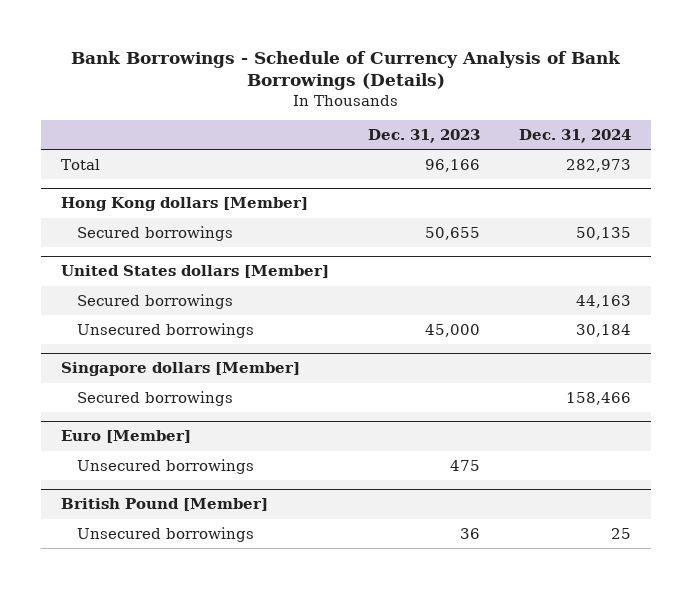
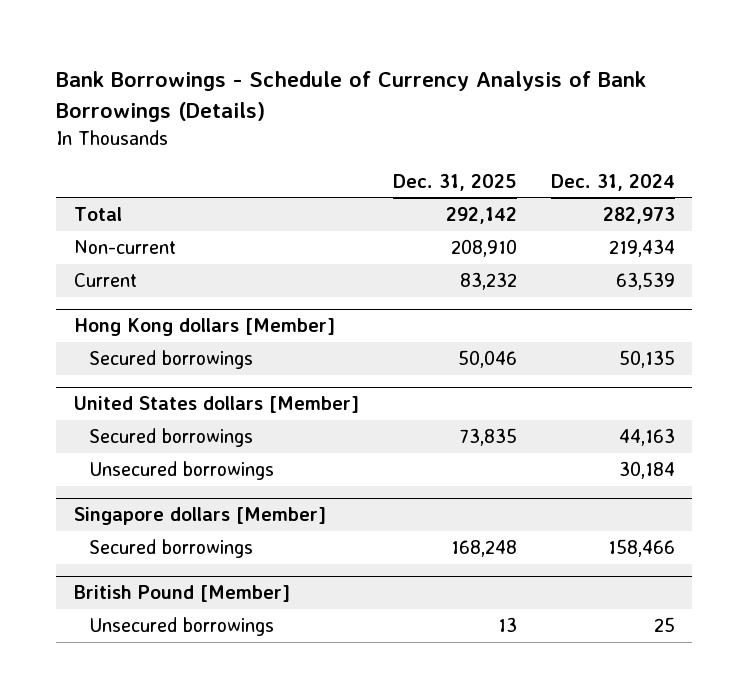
[368,129,481,144] Dec. 31, 2023 -> none
none -> [392,173,517,191] Dec. 31, 2025
none -> [73,240,176,255] Non-current
none -> [73,273,137,288] Current
[60,430,191,444] Euro [Member] -> none
[77,458,255,474] Unsecured borrowings -> none

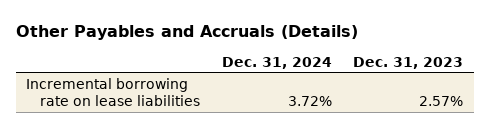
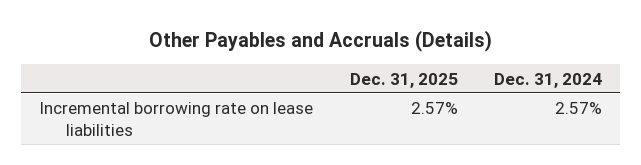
[353,56,464,69] Dec. 31, 2023 -> none
none -> [349,72,458,88] Dec. 31, 2025
[287,96,332,107] 3.72% -> [555,102,603,115] 2.57%

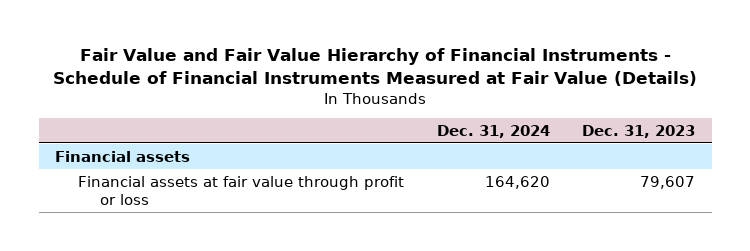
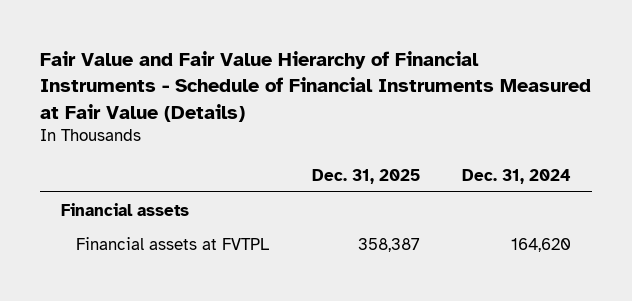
[582,124,696,138] Dec. 31, 2023 -> none
none -> [311,168,420,184] Dec. 31, 2025
[77,175,404,205] Financial assets at fair value through profit or loss -> [76,236,270,250] Financial assets at FVTPL

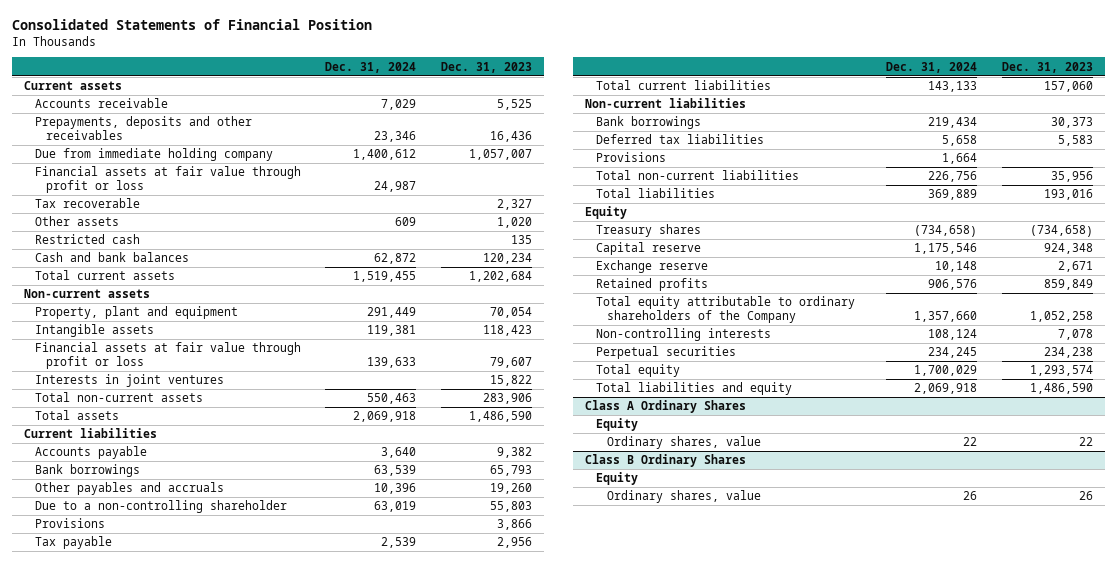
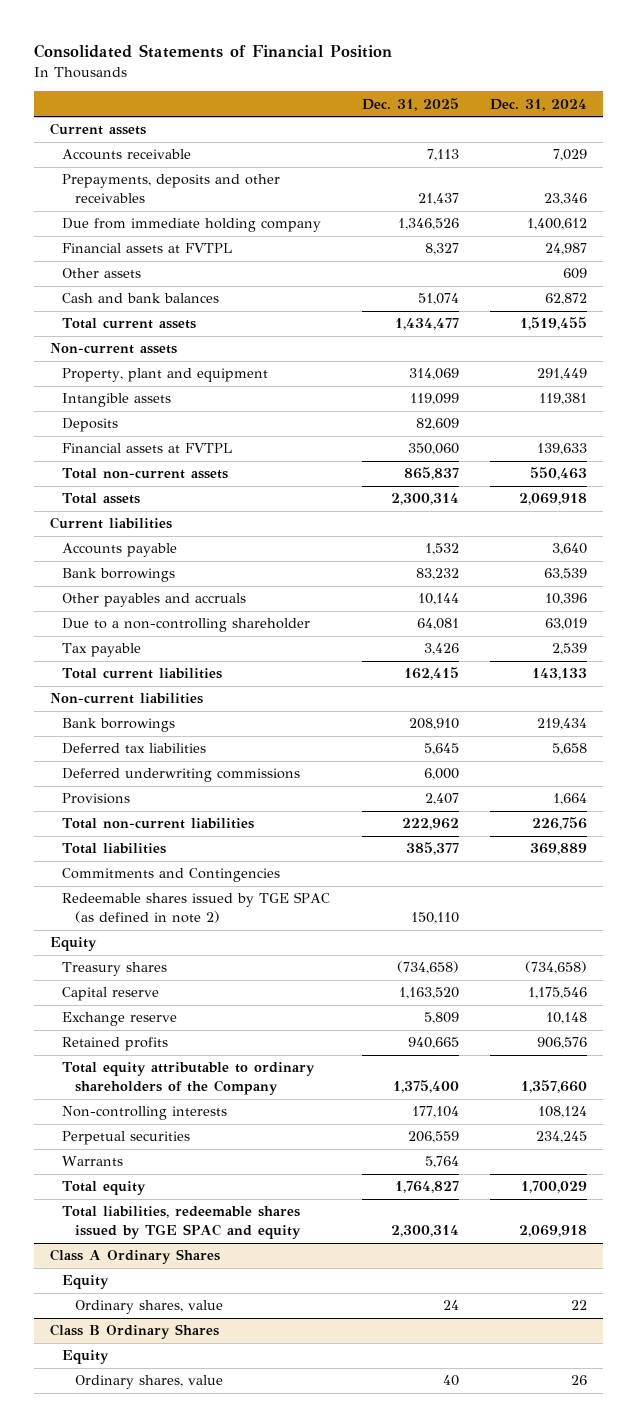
[440,61,532,73] Dec. 31, 2023 -> none
none -> [361,97,459,111] Dec. 31, 2025
[34,198,140,209] Tax recoverable -> none
[34,166,301,194] Financial assets at fair value through profit or loss -> [62,243,233,254] Financial assets at FVTPL
[34,234,140,245] Restricted cash -> none
[34,374,224,388] Interests in joint ventures -> none
none -> [62,418,119,433] Deposits
[34,342,301,370] Financial assets at fair value through profit or loss -> [62,443,233,454] Financial assets at FVTPL
[34,518,105,529] Provisions -> none
none -> [62,768,301,783] Deferred underwriting commissions
none -> [62,868,281,883] Commitments and Contingencies
none -> [62,892,331,924] Redeemable shares issued by TGE SPAC (as defined in note 2)
none -> [62,1156,124,1167] Warrants
[596,382,793,396] Total liabilities and equity -> [62,1206,301,1240] Total liabilities, redeemable shares issued by TGE SPAC and equity

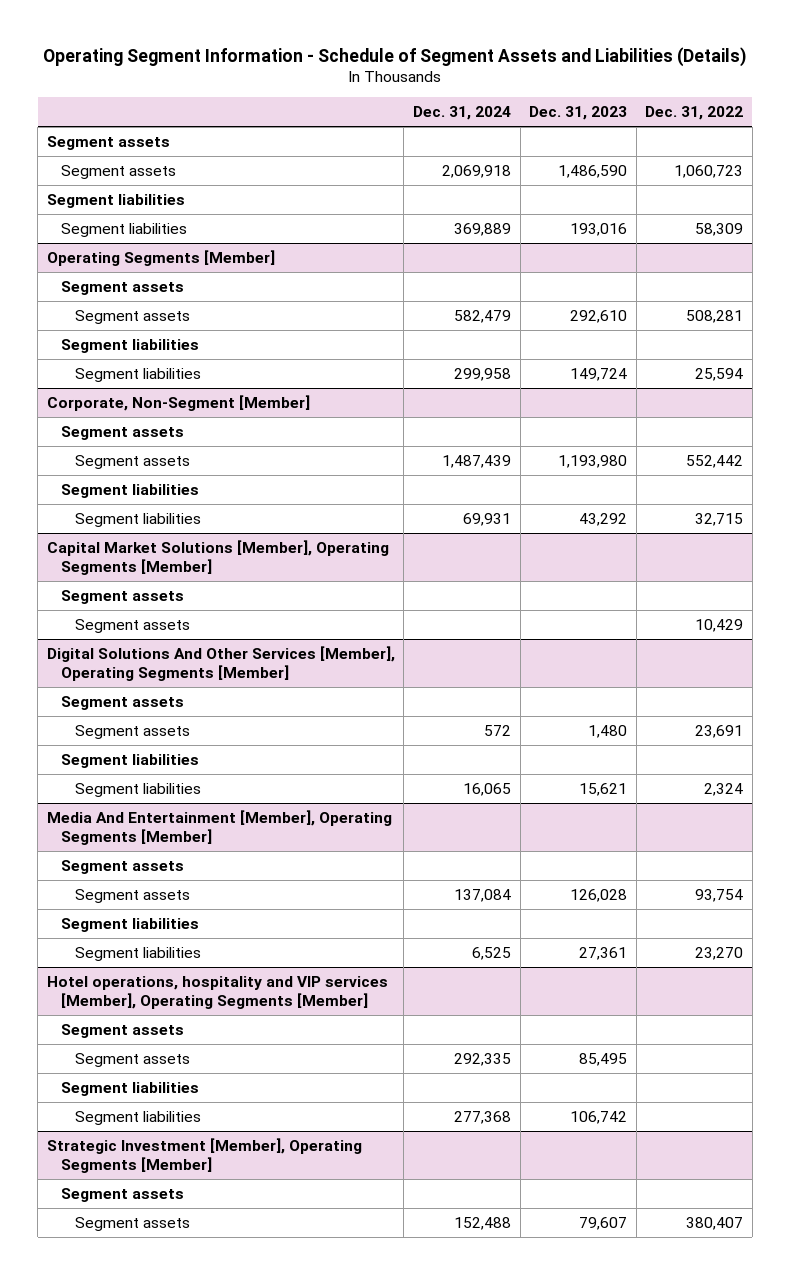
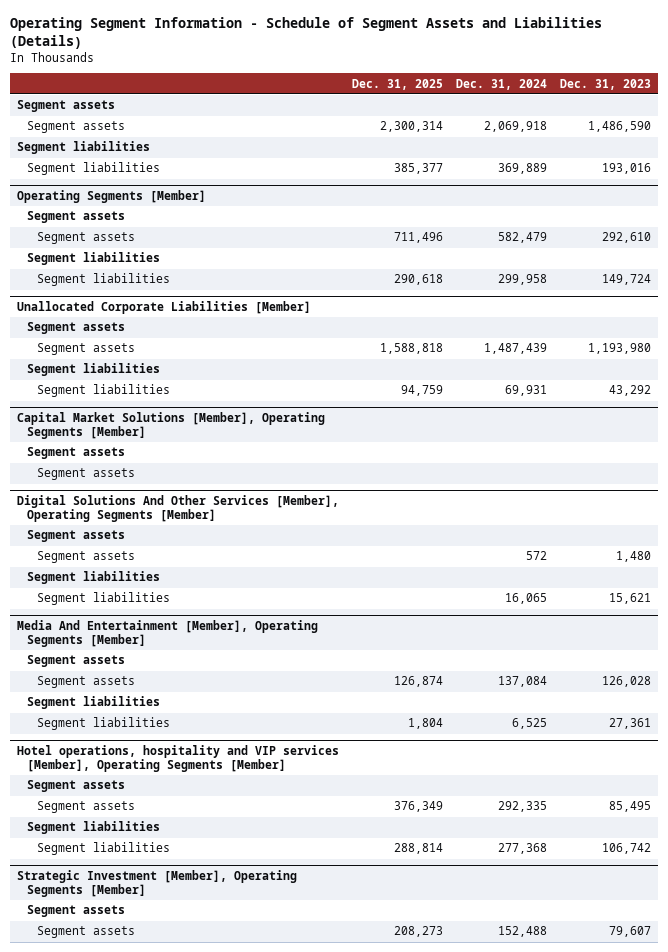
[645,106,744,121] Dec. 31, 2022 -> none
none -> [351,78,443,90] Dec. 31, 2025
[46,394,310,411] Corporate, Non-Segment [Member] -> [16,301,311,315] Unallocated Corporate Liabilities [Member]

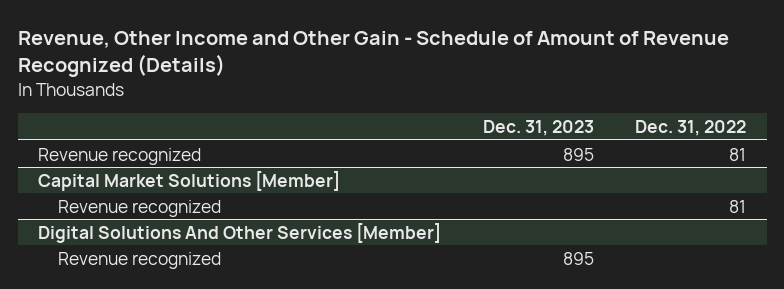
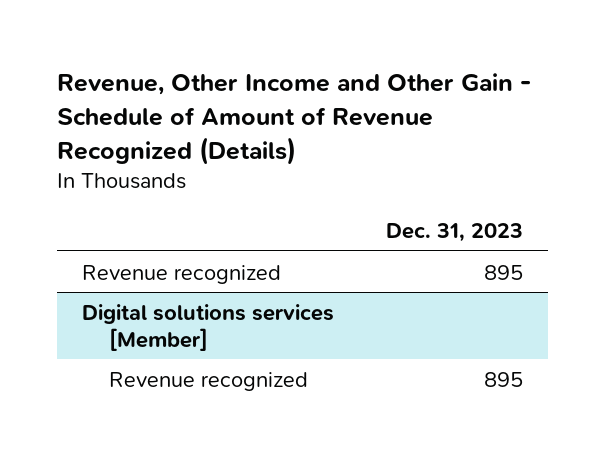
[634,119,746,136] Dec. 31, 2022 -> none
[38,170,341,191] Capital Market Solutions [Member] -> none
[57,199,221,217] Revenue recognized -> none
[38,222,442,243] Digital Solutions And Other Services [Member] -> [82,303,335,351] Digital solutions services [Member]

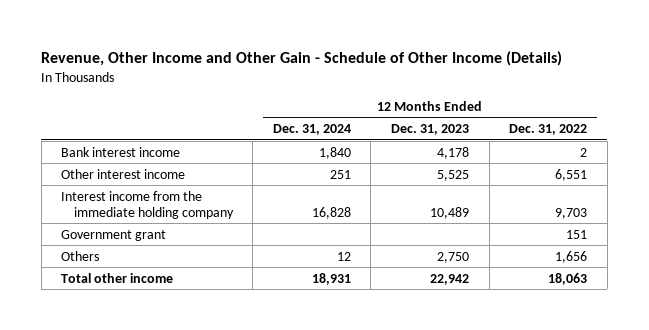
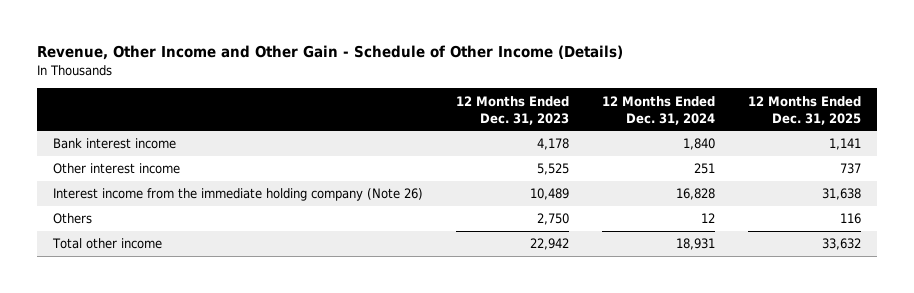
[509,124,588,136] Dec. 31, 2022 -> none
none -> [747,95,861,125] 12 Months Ended Dec. 31, 2025
[61,229,167,241] Government grant -> none
[61,190,234,219] Interest income from the immediate holding company -> [53,188,424,202] Interest income from the immediate holding company (Note 26)

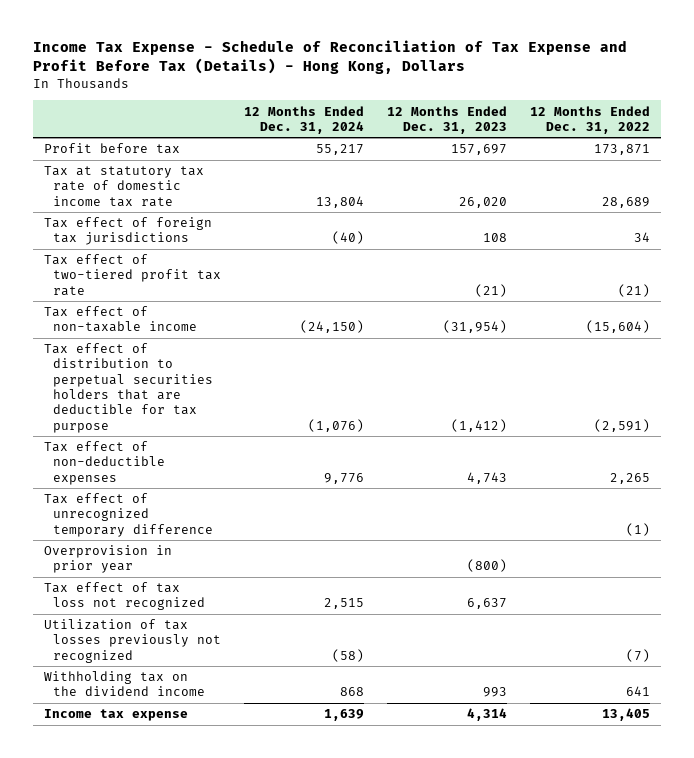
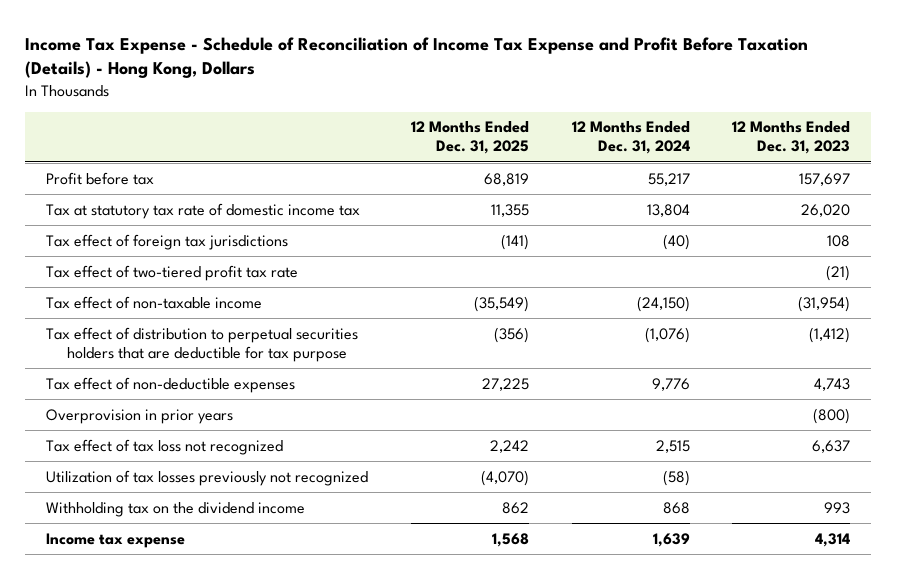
[32,40,627,75] Income Tax Expense - Schedule of Reconciliation of Tax Expense and Profit Before Tax (Details) - Hong Kong, Dollars -> [25,36,809,79] Income Tax Expense - Schedule of Reconciliation of Income Tax Expense and Profit Before Taxation (Details) - Hong Kong, Dollars
[529,105,650,134] 12 Months Ended Dec. 31, 2022 -> none
none -> [411,121,530,155] 12 Months Ended Dec. 31, 2025
[44,166,205,207] Tax at statutory tax rate of domestic income tax rate -> [46,202,361,219] Tax at statutory tax rate of domestic income tax
[44,493,214,537] Tax effect of unrecognized temporary difference -> none
[44,545,173,574] Overprovision in prior year -> [46,408,234,424] Overprovision in prior years

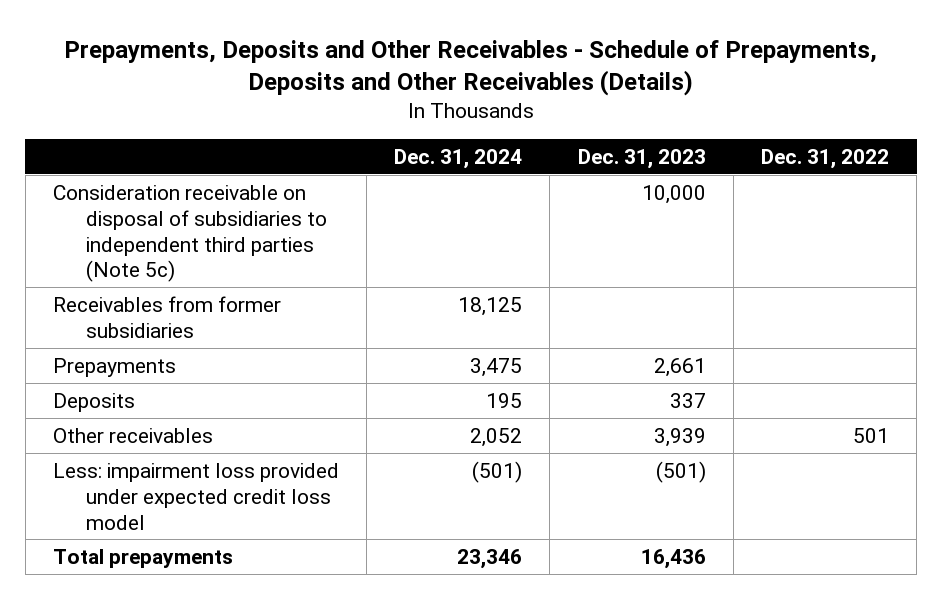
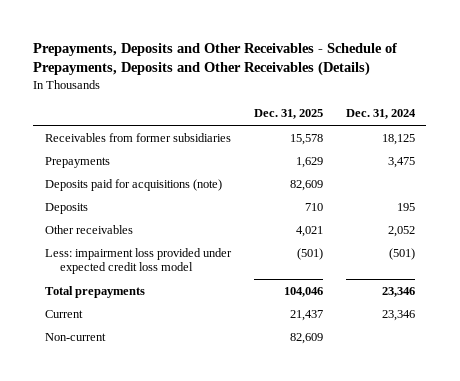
[577,148,706,169] Dec. 31, 2023 -> none
[760,148,889,169] Dec. 31, 2022 -> none
none -> [253,109,323,120] Dec. 31, 2025
[53,184,327,283] Consideration receivable on disposal of subsidiaries to independent third parties (Note 5c) -> none
none -> [44,178,222,191] Deposits paid for acquisitions (note)
none -> [44,309,83,318] Current
none -> [44,332,106,341] Non-current

